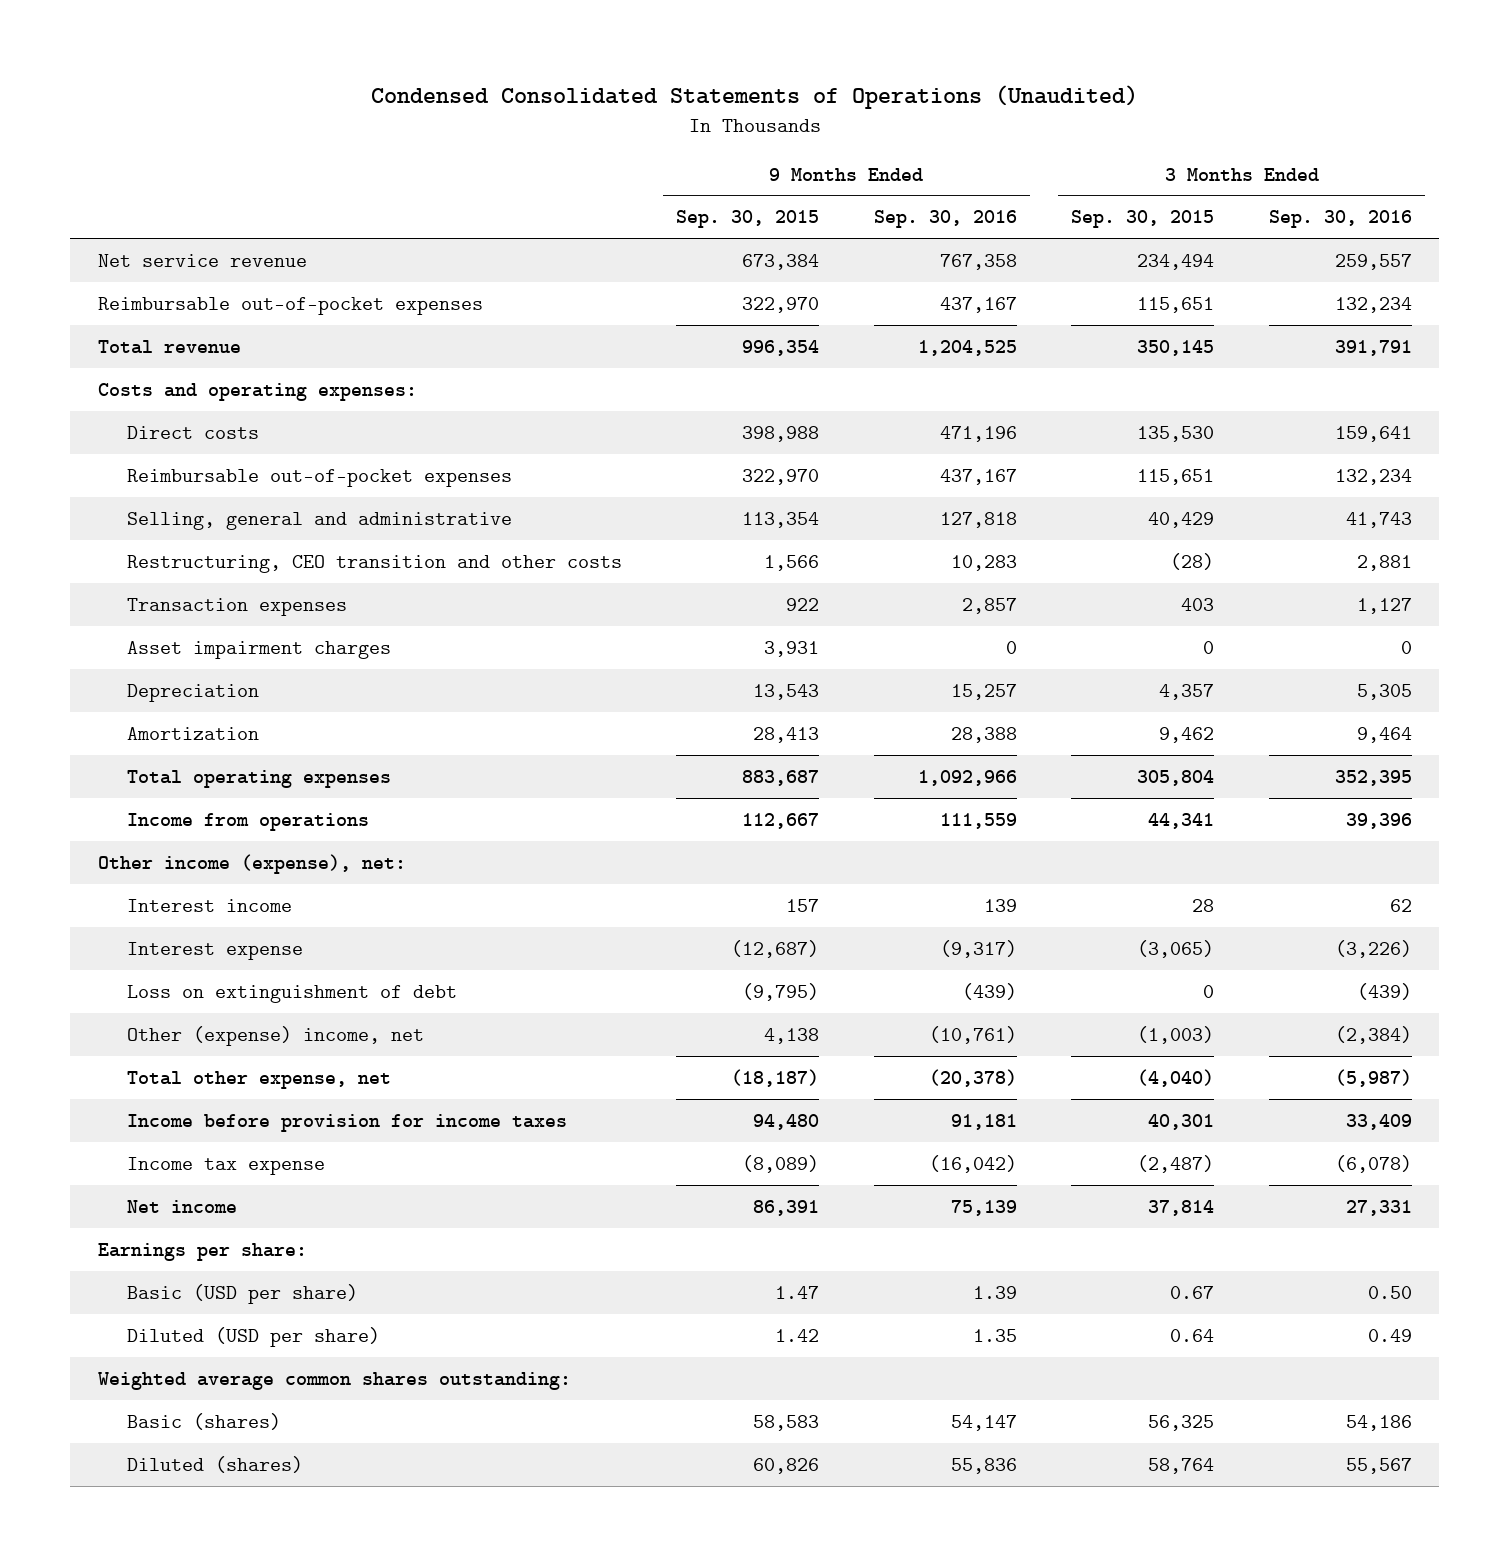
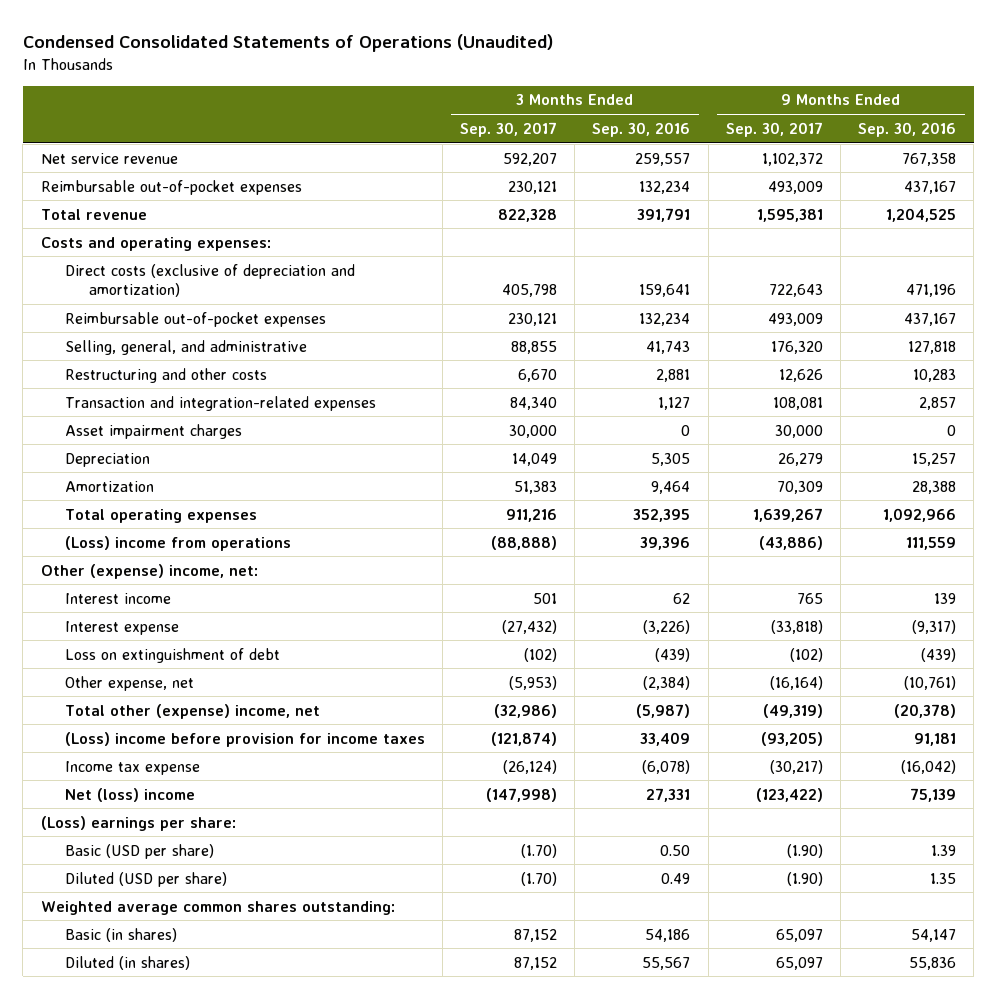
[676,210,820,229] Sep. 30, 2015 -> none
[1071,210,1215,229] Sep. 30, 2015 -> none
none -> [460,121,558,137] Sep. 30, 2017
none -> [725,121,823,137] Sep. 30, 2017
[126,425,259,439] Direct costs -> [64,263,355,298] Direct costs (exclusive of depreciation and amortization)
[126,511,512,530] Selling, general and administrative -> [64,339,307,355] Selling, general, and administrative
[126,554,622,573] Restructuring, CEO transition and other costs -> [64,367,267,383] Restructuring and other costs
[126,597,347,616] Transaction expenses -> [64,395,376,411] Transaction and integration-related expenses
[126,812,369,831] Income from operations -> [64,535,291,551] (Loss) income from operations
[97,853,406,874] Other income (expense), net: -> [40,563,258,579] Other (expense) income, net:
[126,1025,424,1046] Other (expense) income, net -> [64,675,194,691] Other expense, net
[126,1070,391,1089] Total other expense, net -> [64,703,320,719] Total other (expense) income, net
[126,1113,567,1132] Income before provision for income taxes -> [64,731,425,747] (Loss) income before provision for income taxes
[126,1199,237,1213] Net income -> [64,787,195,802] Net (loss) income
[97,1242,307,1261] Earnings per share: -> [40,815,236,831] (Loss) earnings per share:
[126,1412,281,1430] Basic (shares) -> [64,927,177,942] Basic (in shares)
[126,1455,303,1473] Diluted (shares) -> [64,955,190,970] Diluted (in shares)

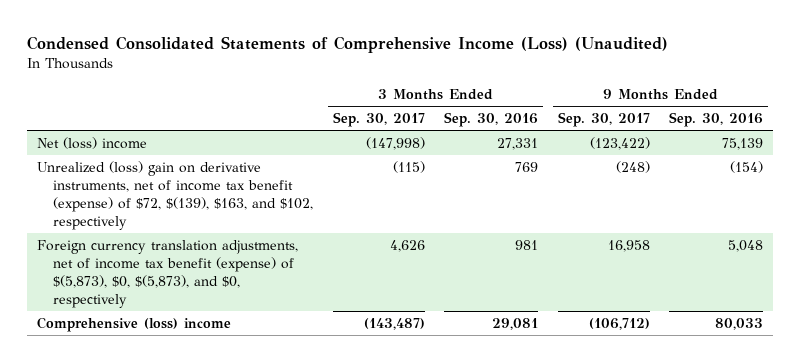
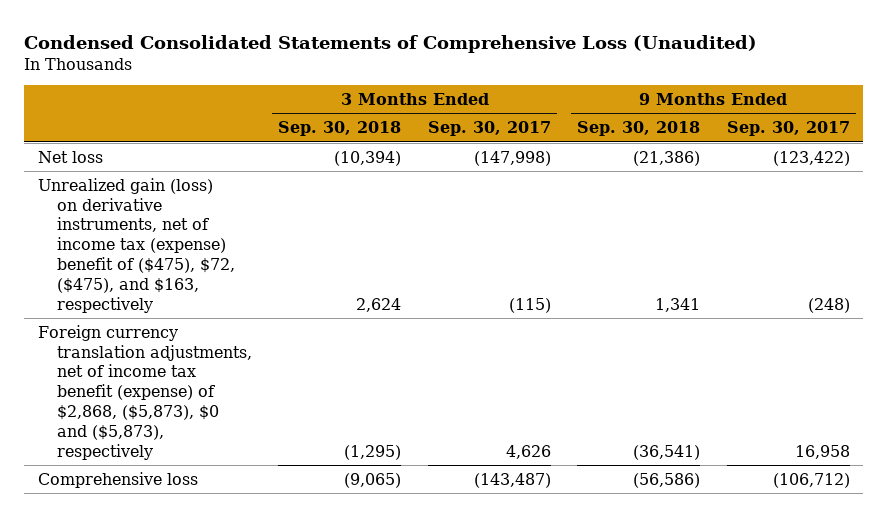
[26,35,668,53] Condensed Consolidated Statements of Comprehensive Income (Loss) (Unaudited) -> [24,34,758,53] Condensed Consolidated Statements of Comprehensive Loss (Unaudited)
[444,112,539,128] Sep. 30, 2016 -> none
[669,112,764,128] Sep. 30, 2016 -> none
none -> [278,121,402,137] Sep. 30, 2018
none -> [577,121,701,137] Sep. 30, 2018
[36,136,147,149] Net (loss) income -> [37,150,103,163] Net loss
[36,160,314,230] Unrealized (loss) gain on derivative instruments, net of income tax benefit (expense) of $72, $(139), $163, and $102, respectively -> [37,177,236,313] Unrealized gain (loss) on derivative instruments, net of income tax (expense) benefit of ($475), $72, ($475), and $163, respectively
[36,239,298,308] Foreign currency translation adjustments, net of income tax benefit (expense) of $(5,873), $0, $(5,873), and $0, respectively -> [37,324,253,460] Foreign currency translation adjustments, net of income tax benefit (expense) of $2,868, ($5,873), $0 and ($5,873), respectively
[36,316,231,332] Comprehensive (loss) income -> [37,471,198,488] Comprehensive loss

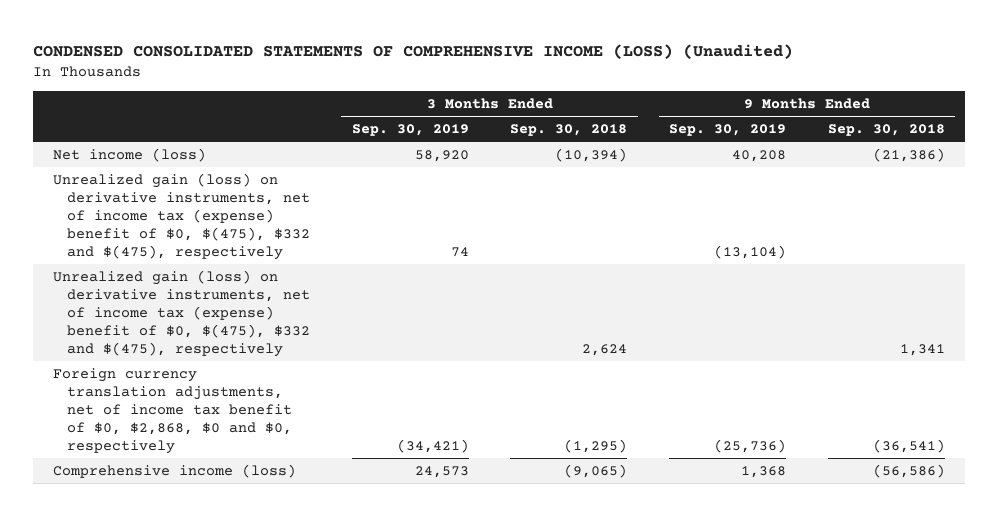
[24,34,758,53] Condensed Consolidated Statements of Comprehensive Loss (Unaudited) -> [32,43,793,59] CONDENSED CONSOLIDATED STATEMENTS OF COMPREHENSIVE INCOME (LOSS) (Unaudited)
[427,121,551,137] Sep. 30, 2017 -> none
[726,121,850,137] Sep. 30, 2017 -> none
none -> [351,124,469,137] Sep. 30, 2019
none -> [668,124,786,137] Sep. 30, 2019
[37,150,103,163] Net loss -> [53,148,207,163] Net income (loss)
none -> [53,173,311,261] Unrealized gain (loss) on derivative instruments, net of income tax (expense) benefit of $0, $(475), $332 and $(475), respectively
[37,177,236,313] Unrealized gain (loss) on derivative instruments, net of income tax (expense) benefit of ($475), $72, ($475), and $163, respectively -> [53,270,311,358] Unrealized gain (loss) on derivative instruments, net of income tax (expense) benefit of $0, $(475), $332 and $(475), respectively
[37,324,253,460] Foreign currency translation adjustments, net of income tax benefit (expense) of $2,868, ($5,873), $0 and ($5,873), respectively -> [53,368,293,455] Foreign currency translation adjustments, net of income tax benefit of $0, $2,868, $0 and $0, respectively
[37,471,198,488] Comprehensive loss -> [53,464,297,479] Comprehensive income (loss)

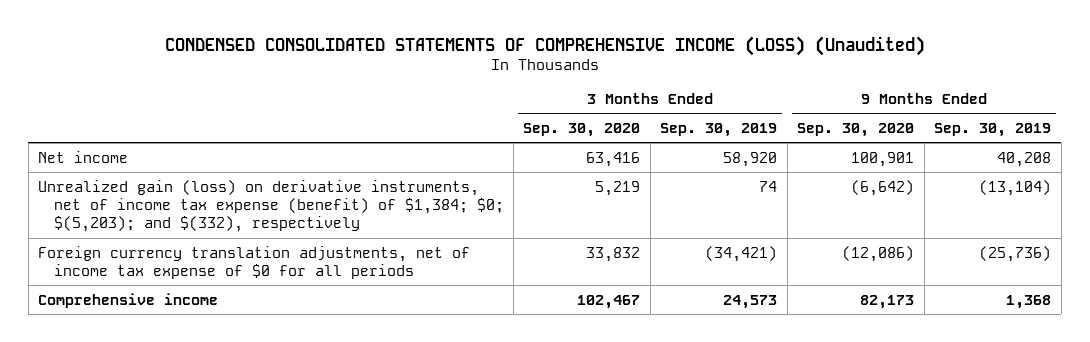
[510,124,628,137] Sep. 30, 2018 -> none
[827,124,945,137] Sep. 30, 2018 -> none
none -> [523,122,641,137] Sep. 30, 2020
none -> [797,122,915,137] Sep. 30, 2020
[53,270,311,358] Unrealized gain (loss) on derivative instruments, net of income tax (expense) benefit of $0, $(475), $332 and $(475), respectively -> none
[53,148,207,163] Net income (loss) -> [38,150,129,163] Net income
[53,173,311,261] Unrealized gain (loss) on derivative instruments, net of income tax (expense) benefit of $0, $(475), $332 and $(475), respectively -> [38,179,504,232] Unrealized gain (loss) on derivative instruments, net of income tax expense (benefit) of $1,384; $0; $(5,203); and $(332), respectively
[53,368,293,455] Foreign currency translation adjustments, net of income tax benefit of $0, $2,868, $0 and $0, respectively -> [38,245,471,279] Foreign currency translation adjustments, net of income tax expense of $0 for all periods
[53,464,297,479] Comprehensive income (loss) -> [38,292,219,308] Comprehensive income

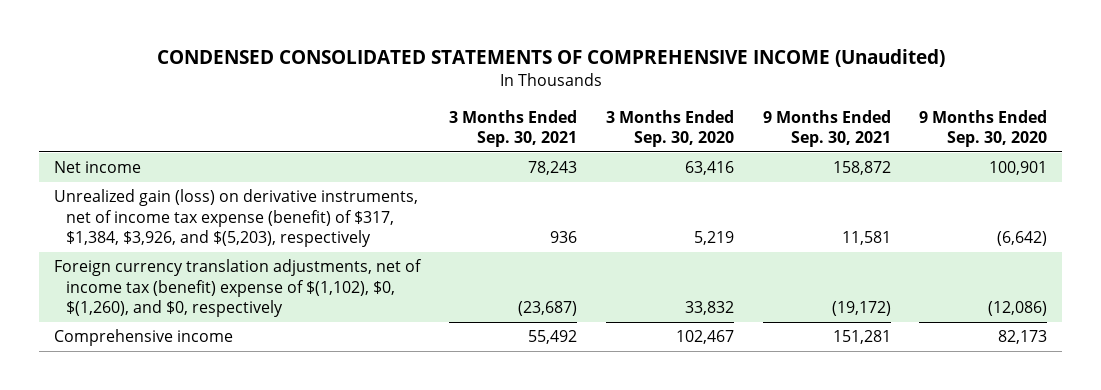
[164,35,925,56] CONDENSED CONSOLIDATED STATEMENTS OF COMPREHENSIVE INCOME (LOSS) (Unaudited) -> [156,49,945,68] CONDENSED CONSOLIDATED STATEMENTS OF COMPREHENSIVE INCOME (Unaudited)
[660,122,778,137] Sep. 30, 2019 -> none
[934,122,1052,137] Sep. 30, 2019 -> none
none -> [448,109,577,148] 3 Months Ended Sep. 30, 2021
none -> [762,109,891,148] 9 Months Ended Sep. 30, 2021
[38,179,504,232] Unrealized gain (loss) on derivative instruments, net of income tax expense (benefit) of $1,384; $0; $(5,203); and $(332), respectively -> [53,189,418,247] Unrealized gain (loss) on derivative instruments, net of income tax expense (benefit) of $317, $1,384, $3,926, and $(5,203), respectively
[38,245,471,279] Foreign currency translation adjustments, net of income tax expense of $0 for all periods -> [53,259,422,317] Foreign currency translation adjustments, net of income tax (benefit) expense of $(1,102), $0, $(1,260), and $0, respectively

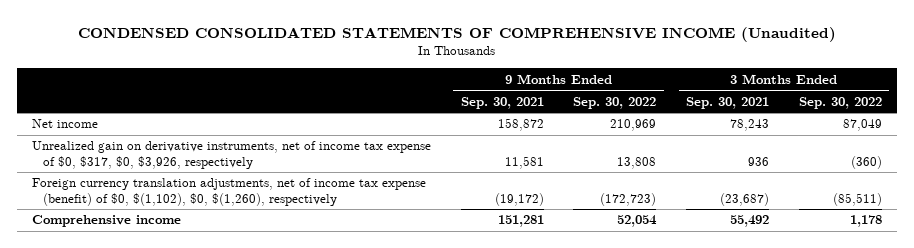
[605,109,734,148] 3 Months Ended Sep. 30, 2020 -> none
[919,109,1048,148] 9 Months Ended Sep. 30, 2020 -> none
none -> [573,96,657,109] Sep. 30, 2022
none -> [798,96,882,109] Sep. 30, 2022
[53,189,418,247] Unrealized gain (loss) on derivative instruments, net of income tax expense (benefit) of $317, $1,384, $3,926, and $(5,203), respectively -> [32,141,432,169] Unrealized gain on derivative instruments, net of income tax expense of $0, $317, $0, $3,926, respectively
[53,259,422,317] Foreign currency translation adjustments, net of income tax (benefit) expense of $(1,102), $0, $(1,260), and $0, respectively -> [32,178,427,206] Foreign currency translation adjustments, net of income tax expense (benefit) of $0, $(1,102), $0, $(1,260), respectively

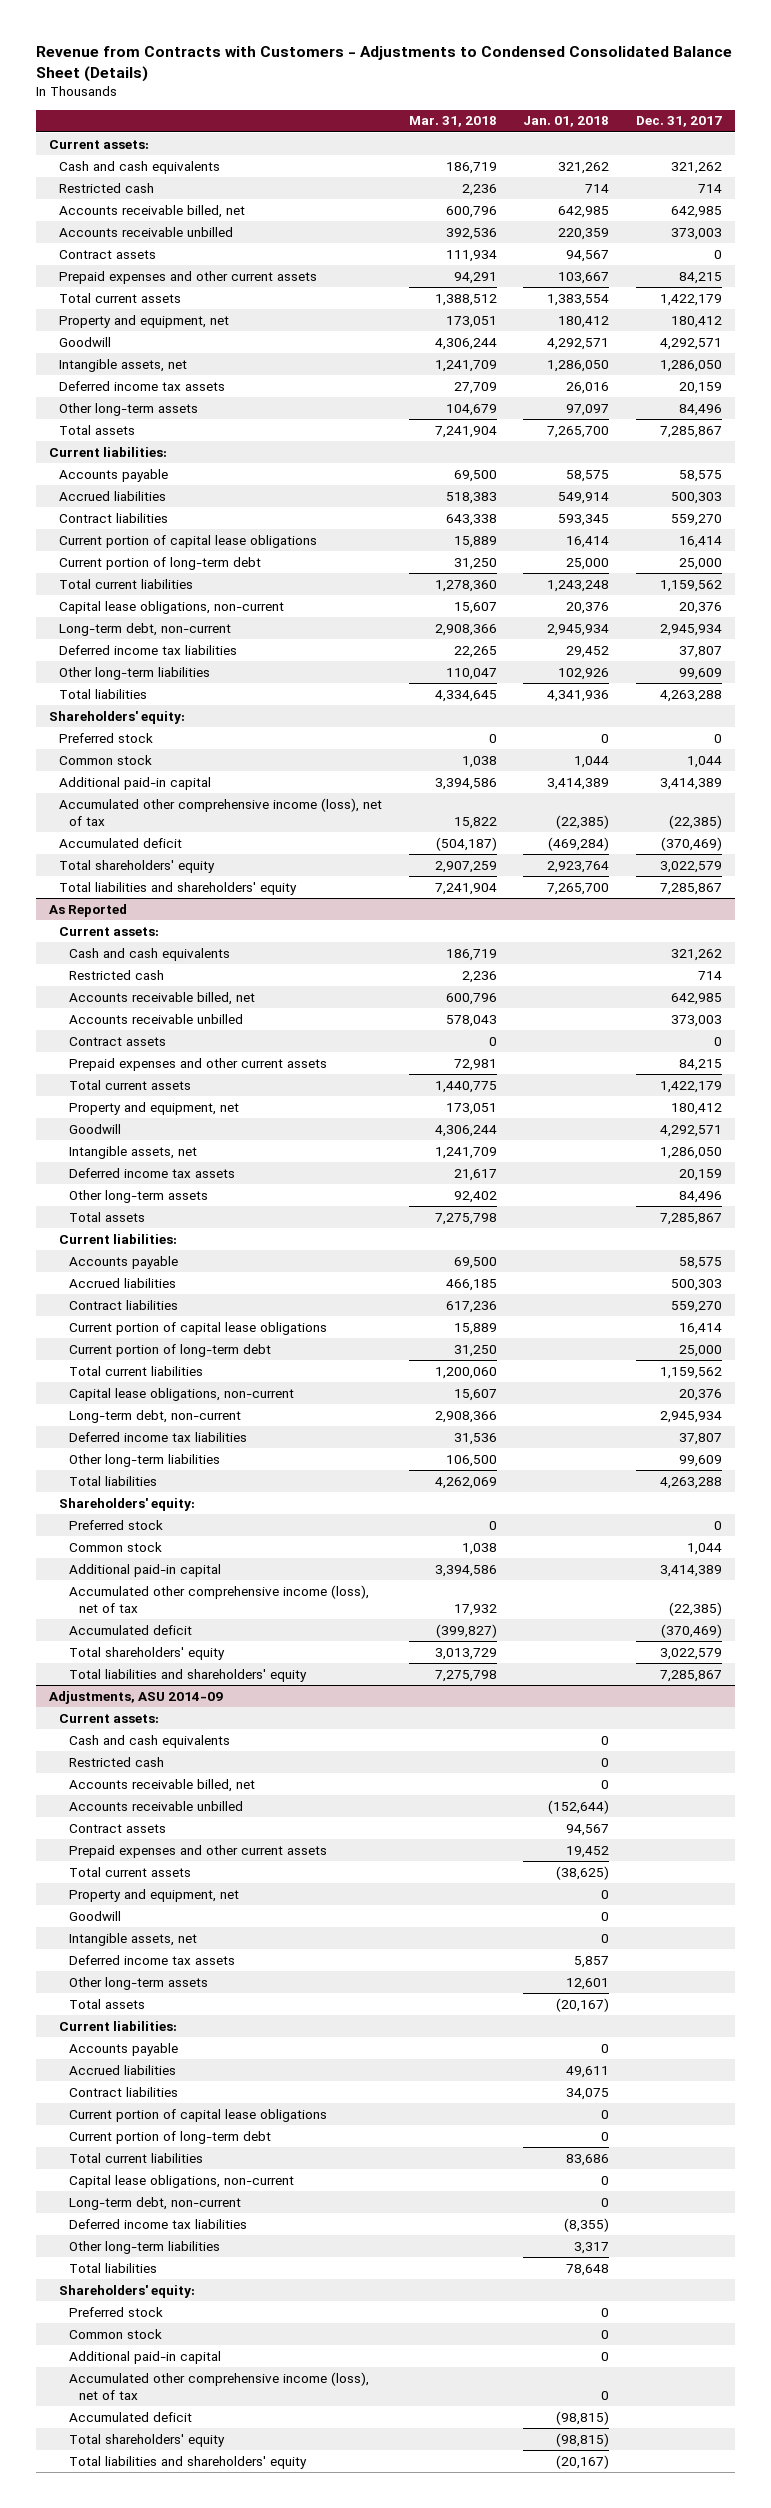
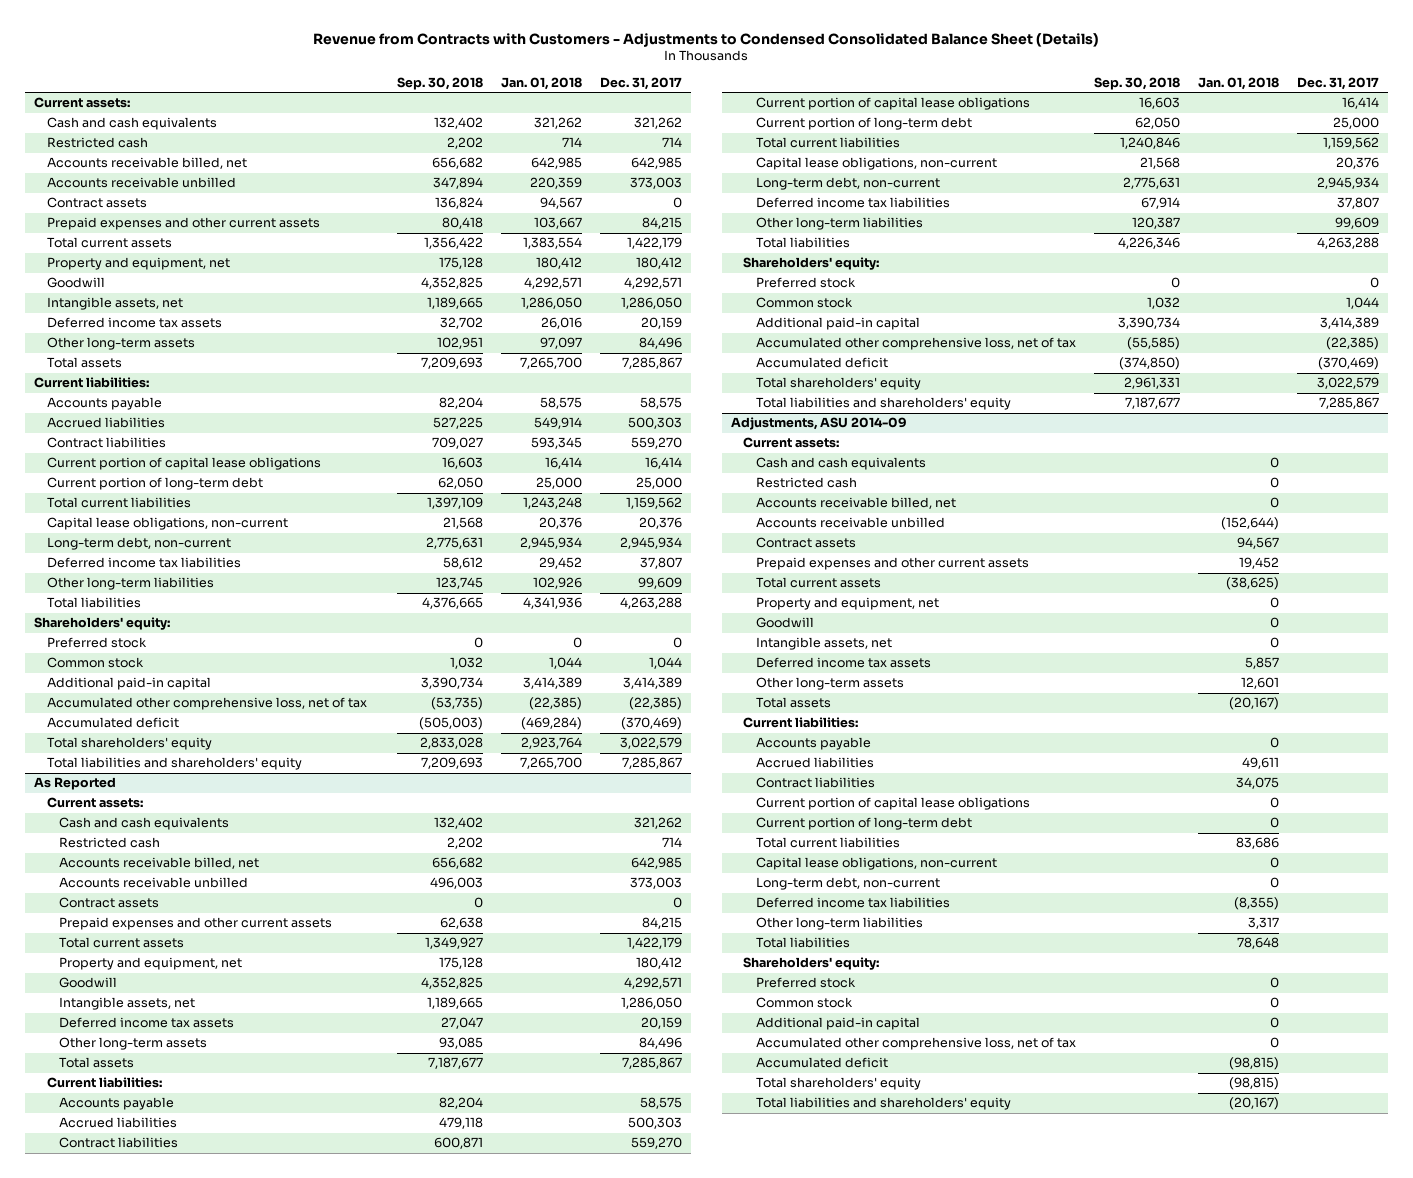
[408,116,497,128] Mar. 31, 2018 -> none
none -> [397,76,484,90] Sep. 30, 2018
[59,797,383,826] Accumulated other comprehensive income (loss), net of tax -> [46,697,367,711] Accumulated other comprehensive loss, net of tax
[69,1584,370,1613] Accumulated other comprehensive income (loss), net of tax -> [756,337,1077,351] Accumulated other comprehensive loss, net of tax
[69,2371,370,2400] Accumulated other comprehensive income (loss), net of tax -> [756,1037,1077,1051] Accumulated other comprehensive loss, net of tax

